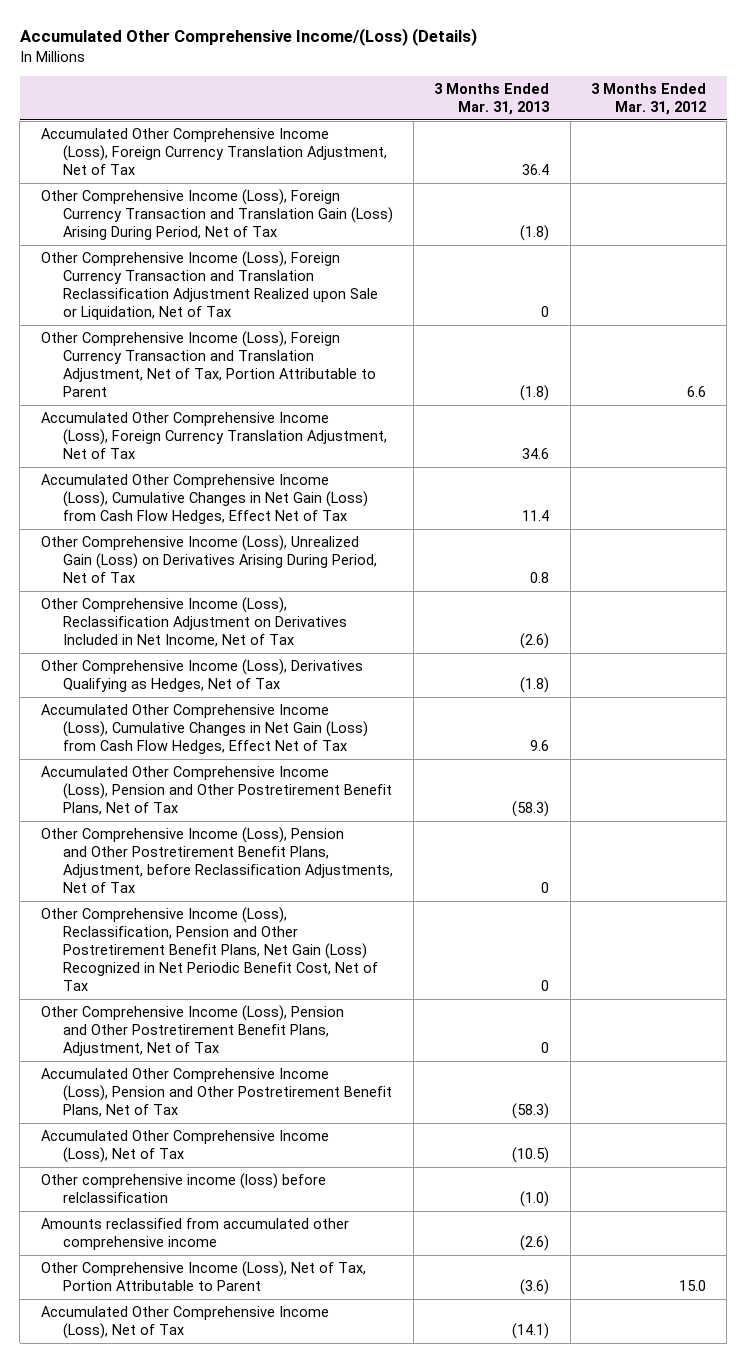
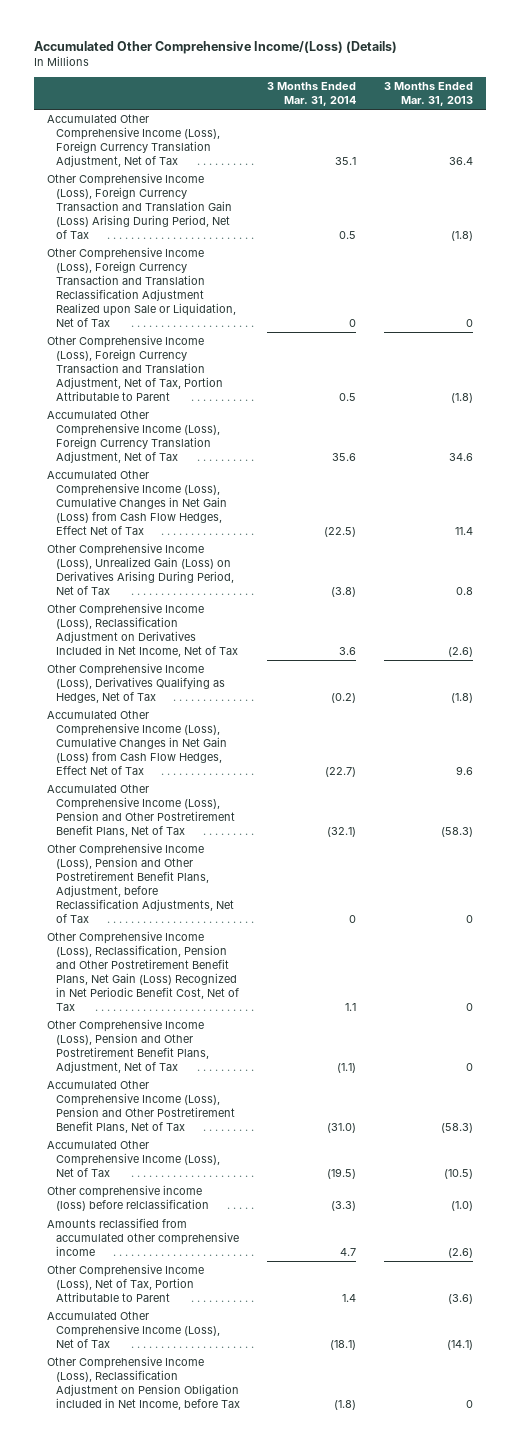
[590,83,706,116] 3 Months Ended Mar. 31, 2012 -> none
none -> [267,81,357,106] 3 Months Ended Mar. 31, 2014
none -> [47,1356,240,1410] Other Comprehensive Income (Loss), Reclassification Adjustment on Pension Obligation included in Net Income, before Tax

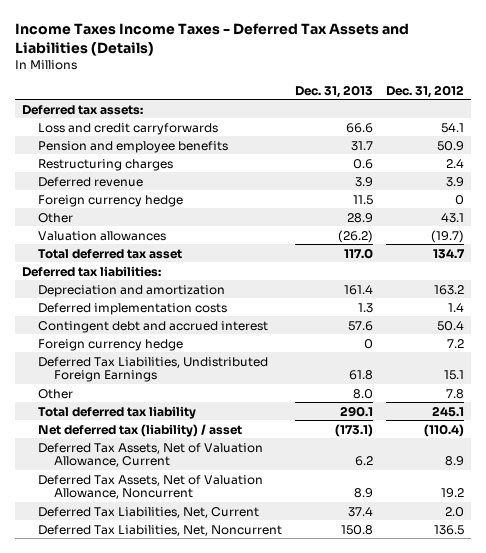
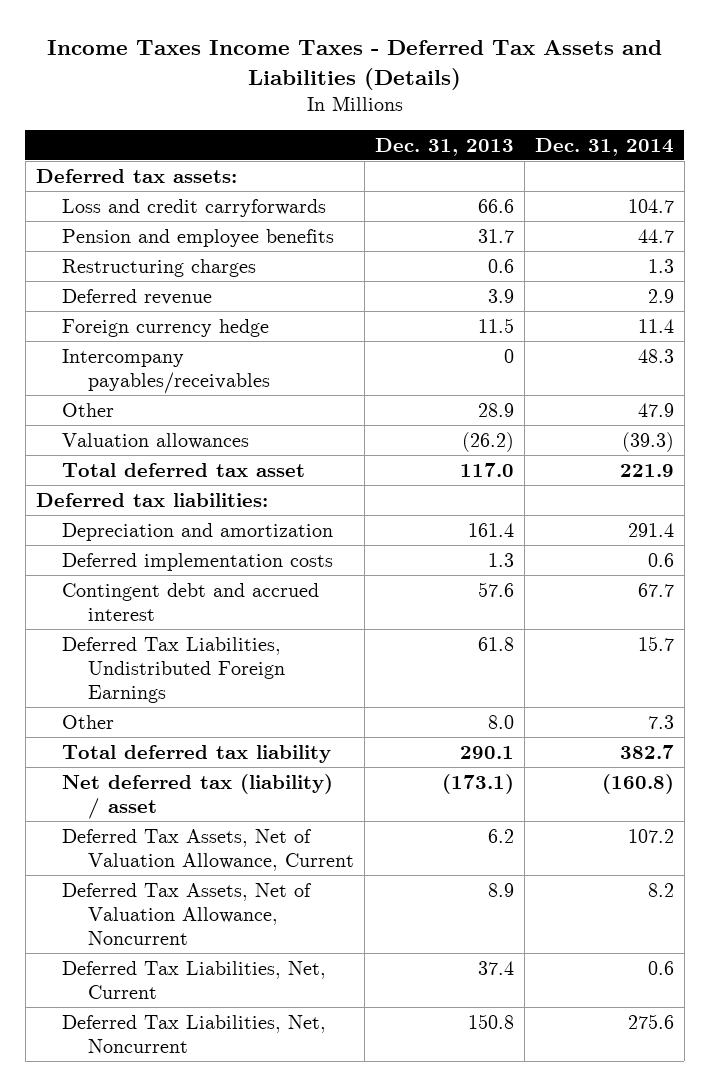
[386,84,465,98] Dec. 31, 2012 -> none
none -> [534,137,674,156] Dec. 31, 2014
none -> [61,348,270,394] Intercompany payables/receivables
[37,338,183,351] Foreign currency hedge -> none

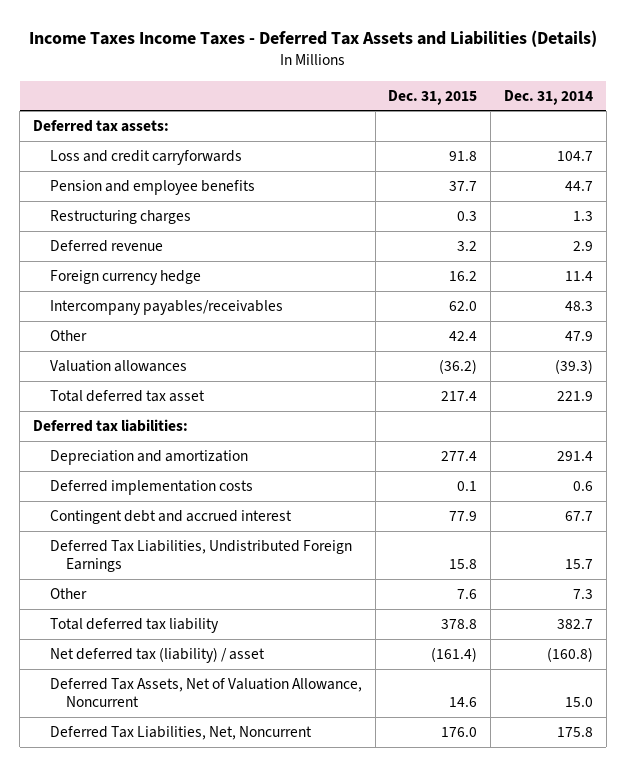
[374,137,514,156] Dec. 31, 2013 -> none
none -> [388,89,478,105] Dec. 31, 2015
[61,828,354,871] Deferred Tax Assets, Net of Valuation Allowance, Current -> none
[61,960,326,999] Deferred Tax Liabilities, Net, Current -> none
[647,882,674,897] 8.2 -> [564,697,593,708] 15.0
[627,1013,674,1029] 275.6 -> [556,726,593,737] 175.8

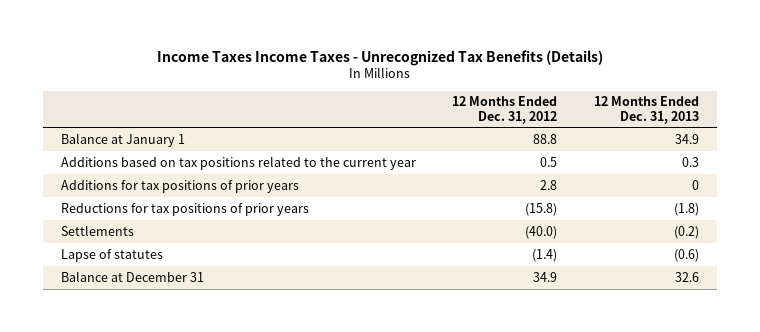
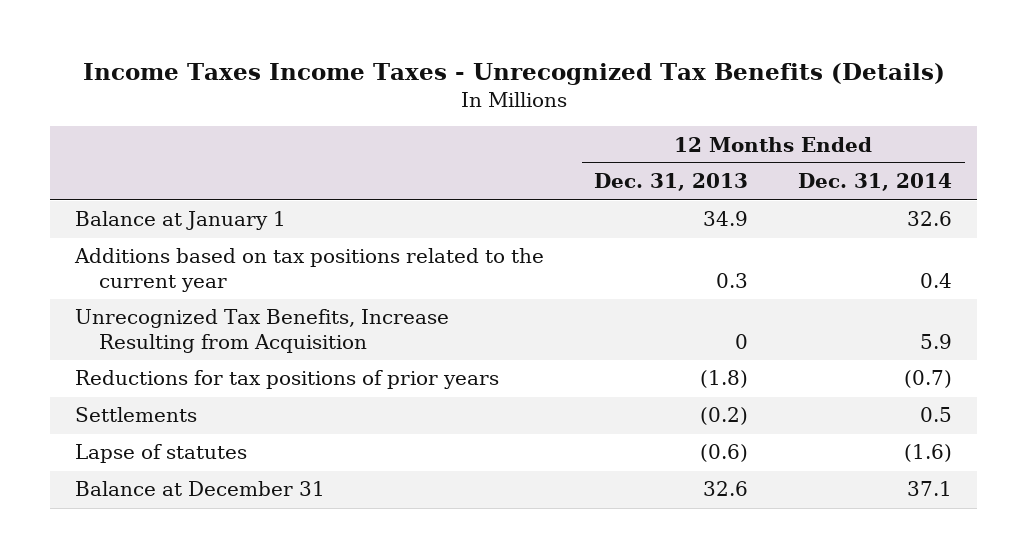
[452,96,558,124] 12 Months Ended Dec. 31, 2012 -> none
none -> [798,173,953,192] Dec. 31, 2014
[60,179,299,193] Additions for tax positions of prior years -> none
none -> [75,309,450,353] Unrecognized Tax Benefits, Increase Resulting from Acquisition

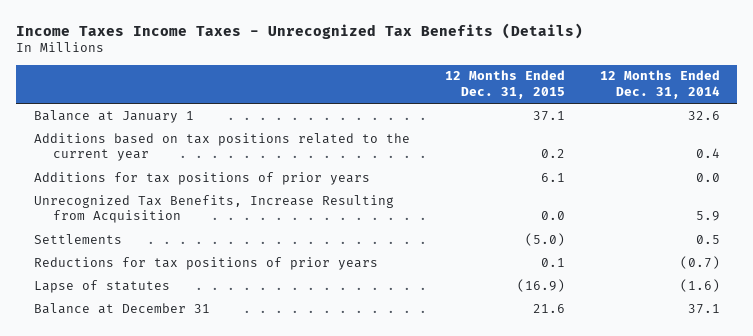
[594,173,749,192] Dec. 31, 2013 -> none
none -> [444,70,565,100] 12 Months Ended Dec. 31, 2015
none -> [33,171,370,185] Additions for tax positions of prior years
[75,370,500,390] Reductions for tax positions of prior years -> [33,256,378,270] Reductions for tax positions of prior years

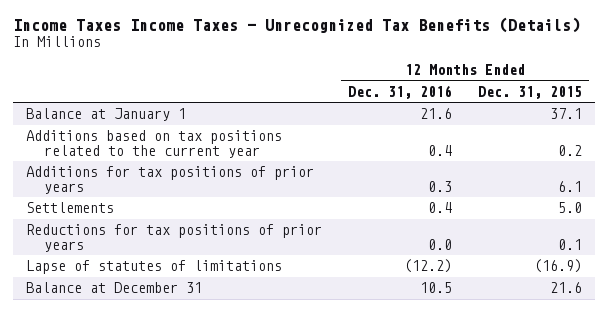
[599,70,720,100] 12 Months Ended Dec. 31, 2014 -> none
none -> [348,85,453,100] Dec. 31, 2016
[33,194,394,224] Unrecognized Tax Benefits, Increase Resulting from Acquisition -> none
[524,232,565,246] (5.0) -> [558,202,583,214] 5.0
[33,279,170,293] Lapse of statutes -> [25,260,282,275] Lapse of statutes of limitations

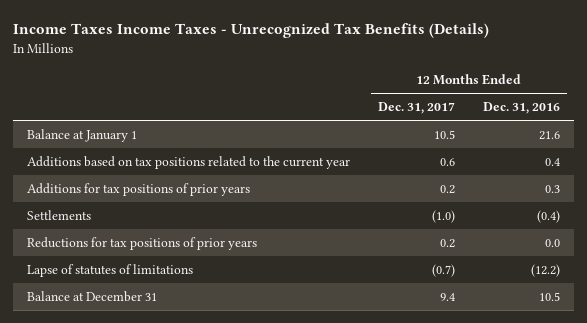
[478,86,583,100] Dec. 31, 2015 -> none
none -> [377,102,455,115] Dec. 31, 2017
[428,202,453,214] 0.4 -> [536,209,560,223] (0.4)

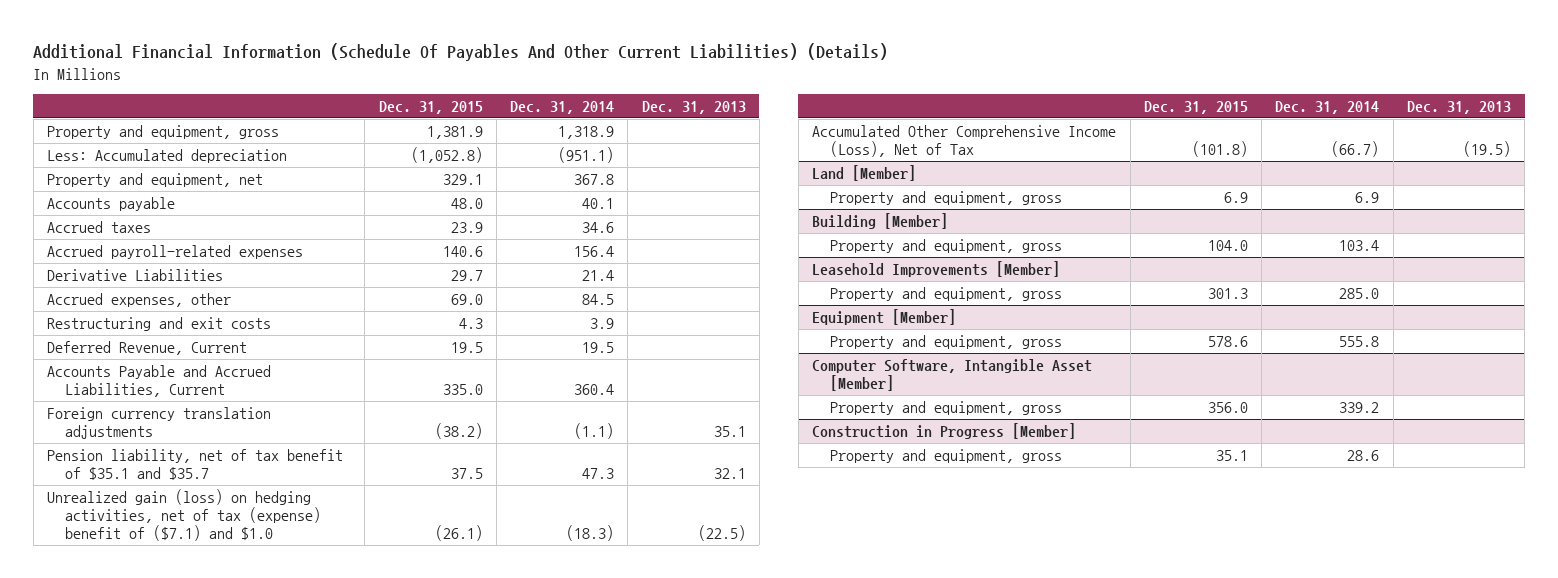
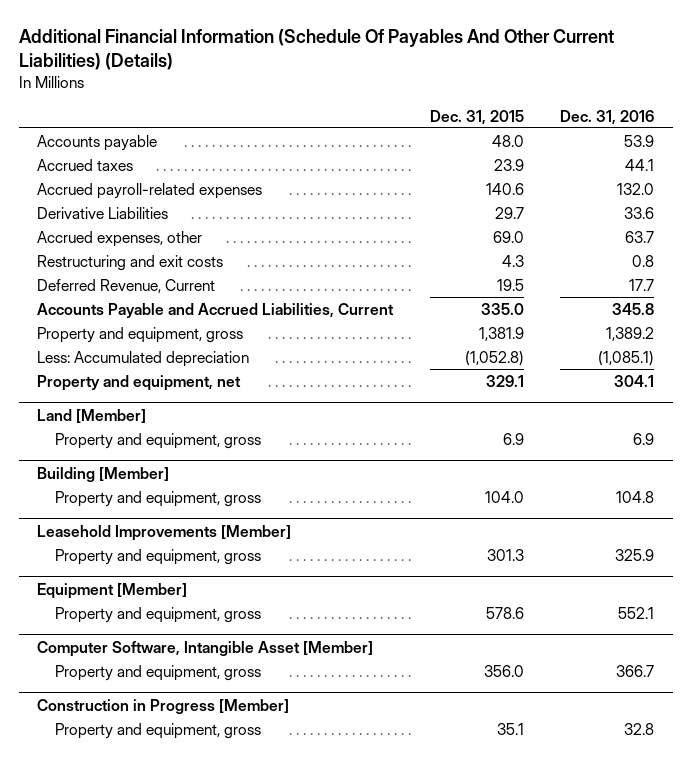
[510,101,615,115] Dec. 31, 2014 -> none
[641,101,746,115] Dec. 31, 2013 -> none
none -> [560,109,655,125] Dec. 31, 2016
[47,406,272,440] Foreign currency translation adjustments -> none
[47,448,344,481] Pension liability, net of tax benefit of $35.1 and $35.7 -> none
[47,488,321,542] Unrealized gain (loss) on hedging activities, net of tax (expense) benefit of ($7.1) and $1.0 -> none
[812,124,1117,158] Accumulated Other Comprehensive Income (Loss), Net of Tax -> none
[47,124,280,139] Property and equipment, gross -> [37,326,244,343] Property and equipment, gross
[47,148,288,163] Less: Accumulated depreciation -> [37,350,250,367] Less: Accumulated depreciation
[47,172,264,187] Property and equipment, net -> [37,374,242,391] Property and equipment, net

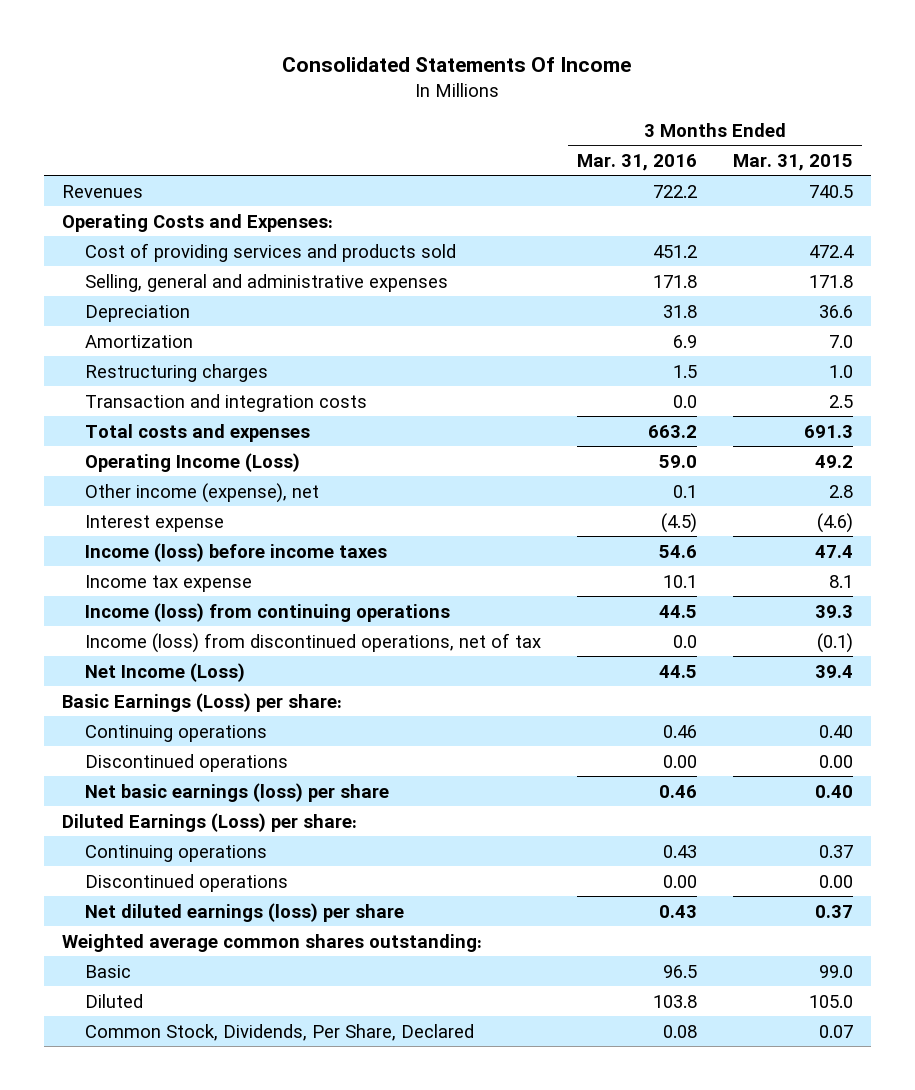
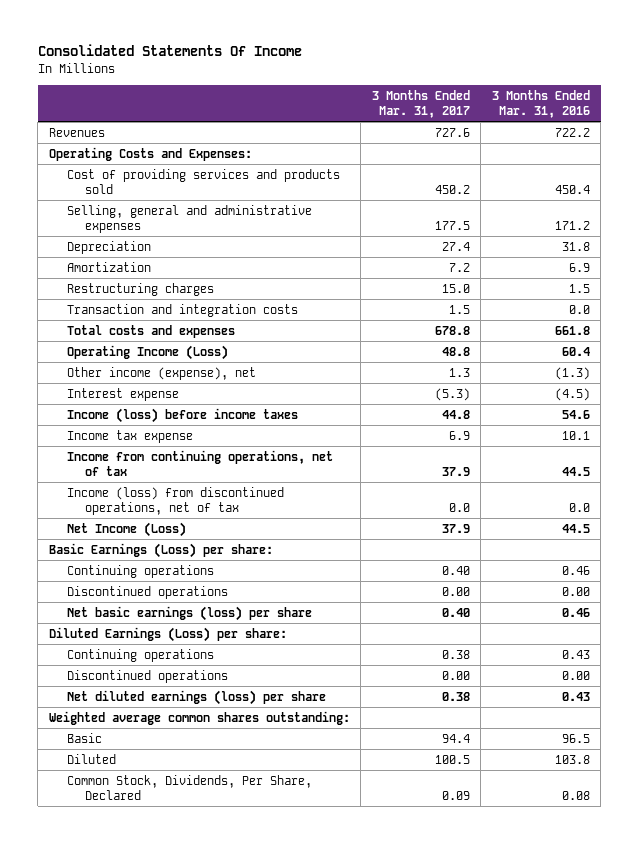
[733,153,854,171] Mar. 31, 2015 -> none
none -> [371,89,470,119] 3 Months Ended Mar. 31, 2017
[653,244,698,258] 451.2 -> [554,185,590,195] 450.4
[653,274,698,288] 171.8 -> [554,221,590,231] 171.2
[648,424,698,438] 663.2 -> [554,325,590,335] 661.8
[659,454,698,468] 59.0 -> [561,346,590,356] 60.4
[673,484,698,498] 0.1 -> [554,366,590,380] (1.3)
[84,602,450,622] Income (loss) from continuing operations -> [66,449,333,477] Income from continuing operations, net of tax

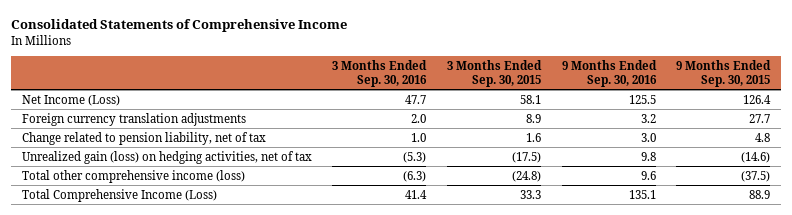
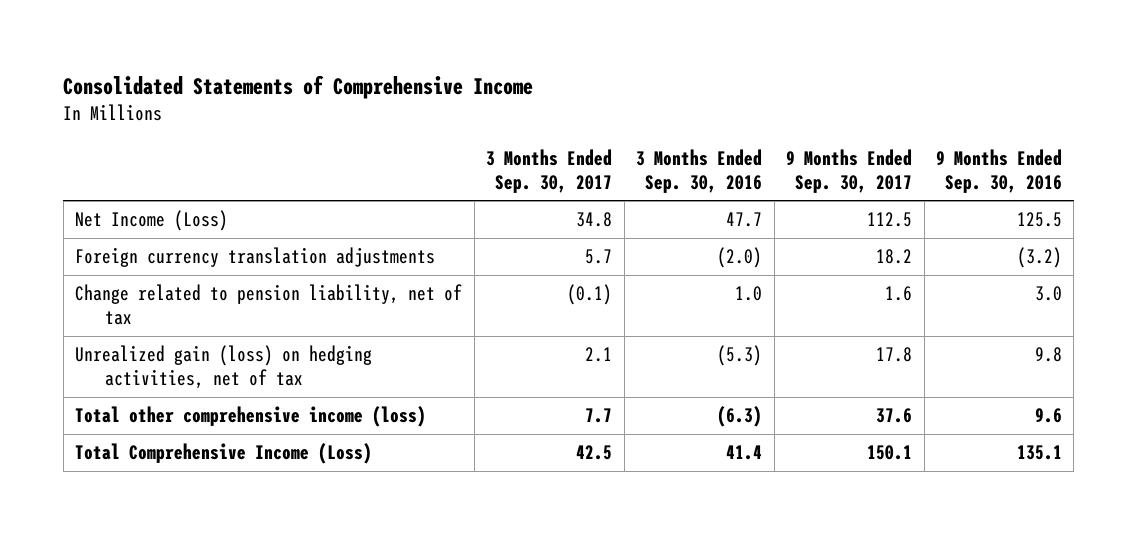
[447,59,543,87] 3 Months Ended Sep. 30, 2015 -> none
[676,59,772,87] 9 Months Ended Sep. 30, 2015 -> none
none -> [486,148,613,193] 3 Months Ended Sep. 30, 2017
none -> [786,148,913,193] 9 Months Ended Sep. 30, 2017
[411,113,427,123] 2.0 -> [717,247,763,269] (2.0)
[640,113,656,123] 3.2 -> [1017,247,1063,269] (3.2)

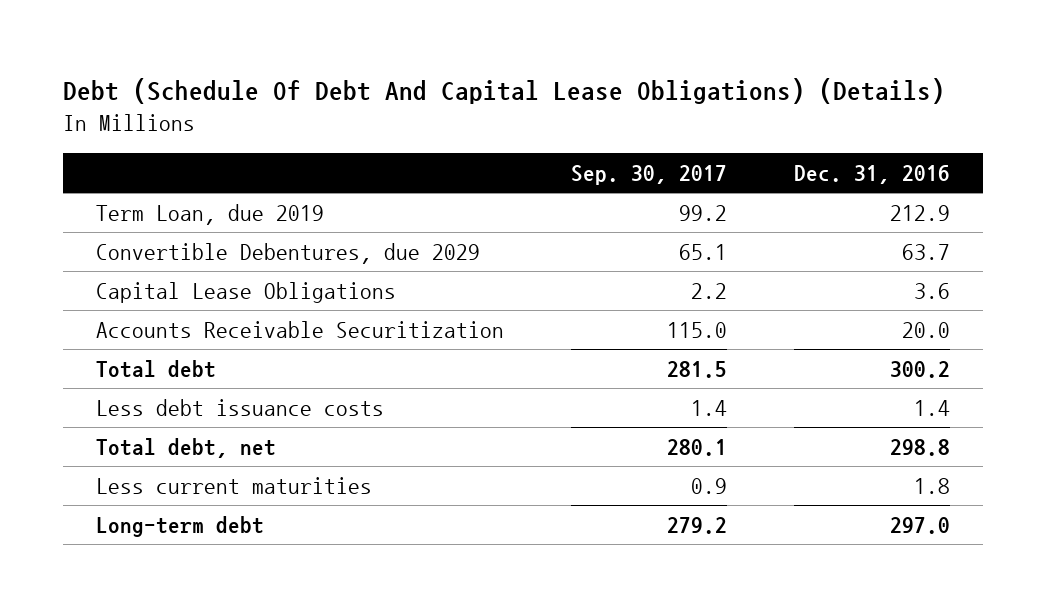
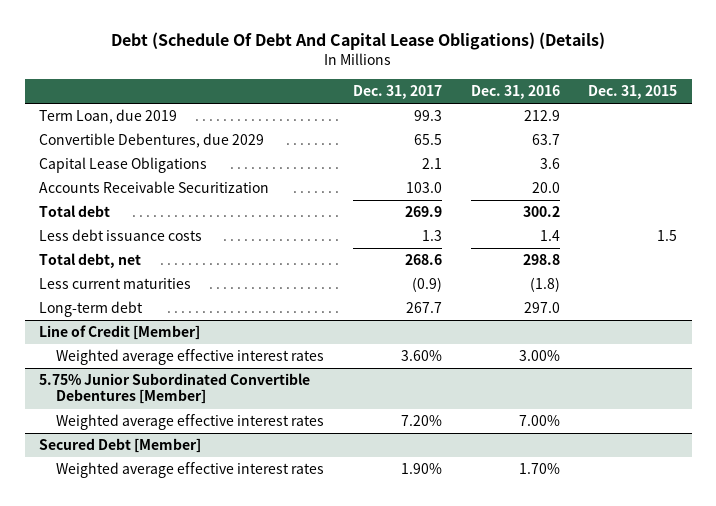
[571,165,728,186] Sep. 30, 2017 -> none
none -> [352,84,442,99] Dec. 31, 2017
none -> [588,84,678,99] Dec. 31, 2015
[914,477,951,494] 1.8 -> [529,277,560,293] (1.8)
none -> [39,325,201,341] Line of Credit [Member]
none -> [56,349,325,366] Weighted average effective interest rates
none -> [39,373,311,405] 5.75% Junior Subordinated Convertible Debentures [Member]
none -> [56,414,325,431] Weighted average effective interest rates
none -> [39,438,202,454] Secured Debt [Member]
none -> [56,462,325,479] Weighted average effective interest rates

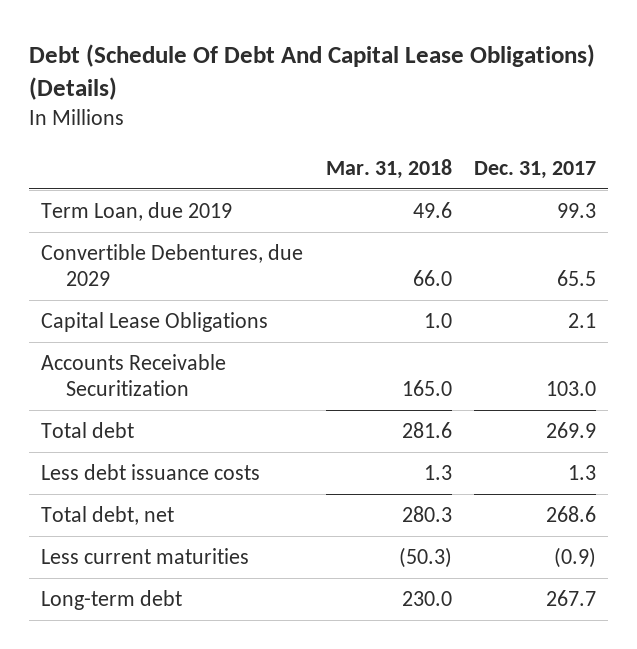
[470,84,560,99] Dec. 31, 2016 -> none
[588,84,678,99] Dec. 31, 2015 -> none
none -> [325,158,452,179] Mar. 31, 2018
[39,325,201,341] Line of Credit [Member] -> none
[56,349,325,366] Weighted average effective interest rates -> none
[39,373,311,405] 5.75% Junior Subordinated Convertible Debentures [Member] -> none
[56,414,325,431] Weighted average effective interest rates -> none
[39,438,202,454] Secured Debt [Member] -> none
[56,462,325,479] Weighted average effective interest rates -> none

